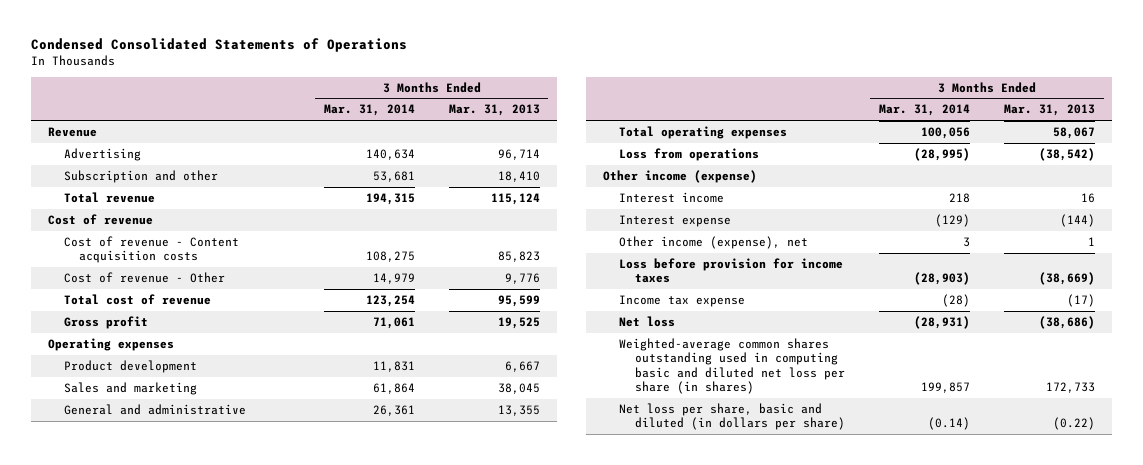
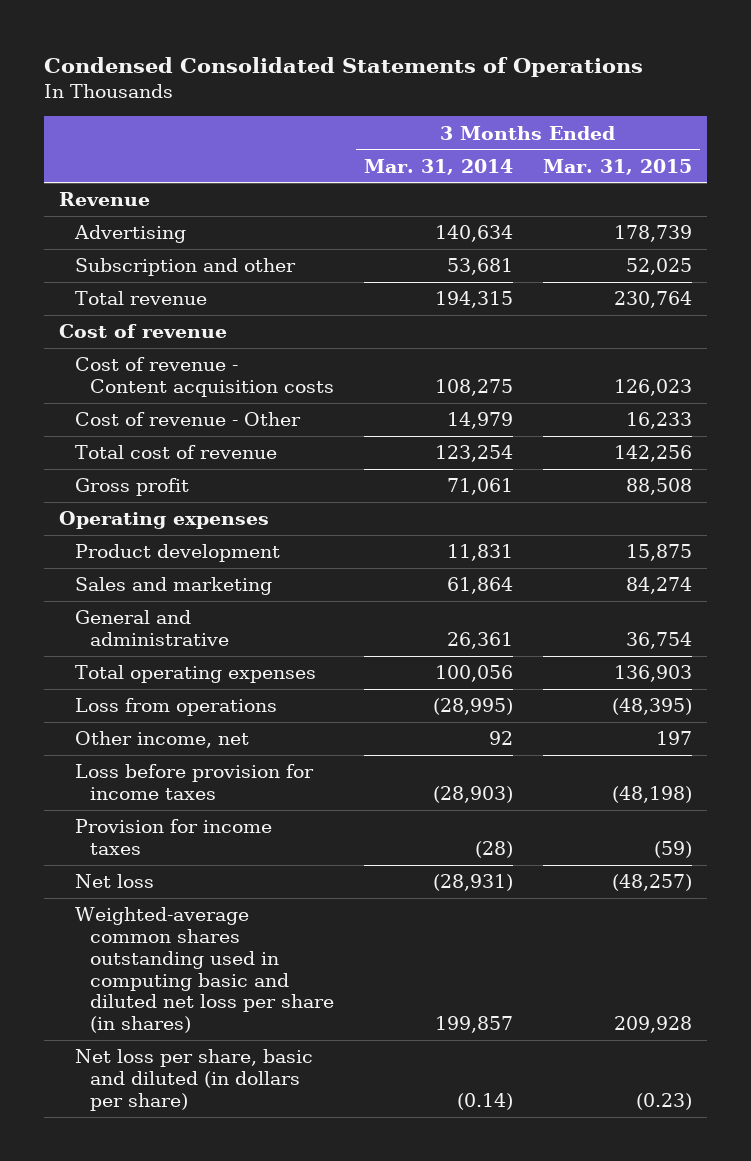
[448,104,540,117] Mar. 31, 2013 -> none
none -> [543,158,693,175] Mar. 31, 2015
[603,170,758,184] Other income (expense) -> none
[618,192,724,204] Interest income -> none
[618,215,731,228] Interest expense -> none
[618,236,808,250] Other income (expense), net -> [74,731,249,749] Other income, net
[962,237,970,248] 3 -> [488,731,513,746] 92
[618,295,745,308] Income tax expense -> [74,819,272,856] Provision for income taxes

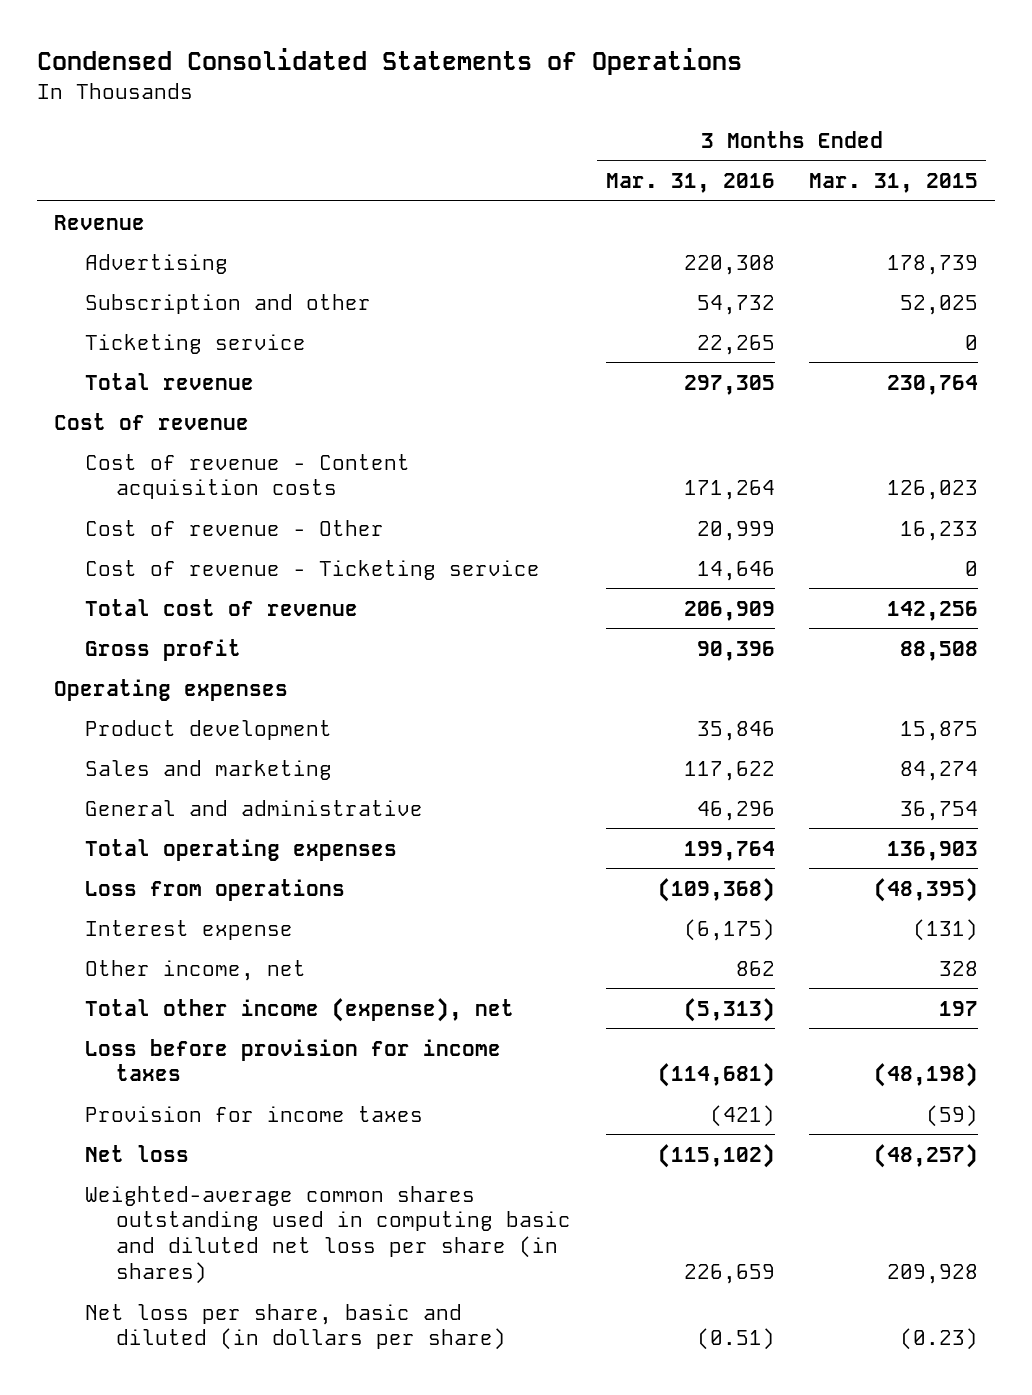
[363,158,513,175] Mar. 31, 2014 -> none
none -> [605,173,775,194] Mar. 31, 2016
none -> [85,333,307,354] Ticketing service
none -> [85,559,541,580] Cost of revenue - Ticketing service
none -> [85,919,294,940] Interest expense
[656,731,693,746] 197 -> [938,960,978,976] 328
none -> [85,997,515,1022] Total other income (expense), net

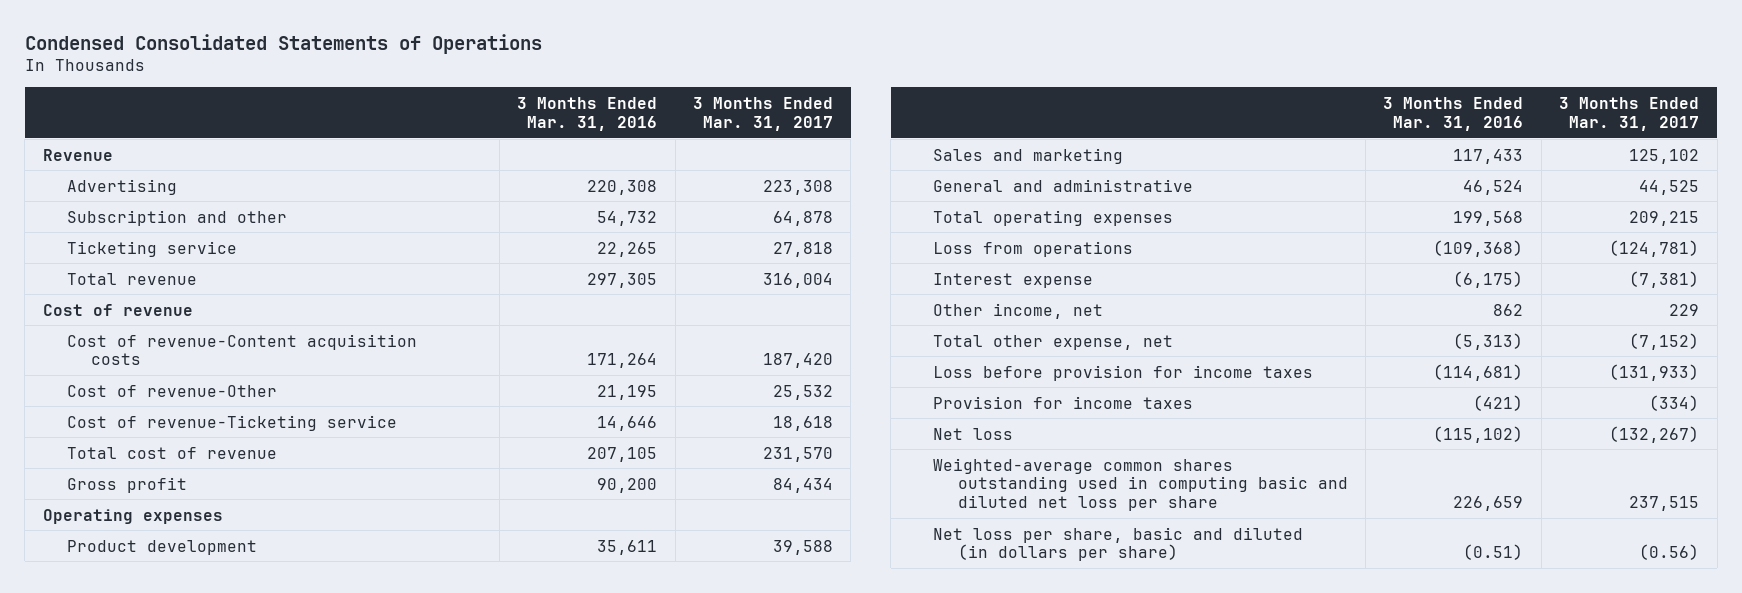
[808,173,978,194] Mar. 31, 2015 -> none
none -> [692,96,833,131] 3 Months Ended Mar. 31, 2017
[85,453,411,500] Cost of revenue - Content acquisition costs -> [66,333,417,366] Cost of revenue-Content acquisition costs
[85,519,385,536] Cost of revenue - Other -> [66,384,277,397] Cost of revenue-Other
[696,520,775,541] 20,999 -> [597,384,658,400] 21,195
[85,559,541,580] Cost of revenue - Ticketing service -> [66,414,397,431] Cost of revenue-Ticketing service
[683,600,775,621] 206,909 -> [587,446,658,462] 207,105
[696,640,775,661] 90,396 -> [597,477,658,493] 90,200
[696,720,775,741] 35,846 -> [597,539,658,555] 35,611
[683,760,775,781] 117,622 -> [1453,148,1524,164] 117,433
[696,800,775,821] 46,296 -> [1463,179,1524,195] 46,524
[683,840,775,861] 199,764 -> [1453,210,1524,226] 199,568
[85,997,515,1022] Total other income (expense), net -> [933,334,1174,350] Total other expense, net
[85,1185,572,1284] Weighted-average common shares outstanding used in computing basic and diluted net loss per share (in shares) -> [933,457,1348,512] Weighted-average common shares outstanding used in computing basic and diluted net loss per share

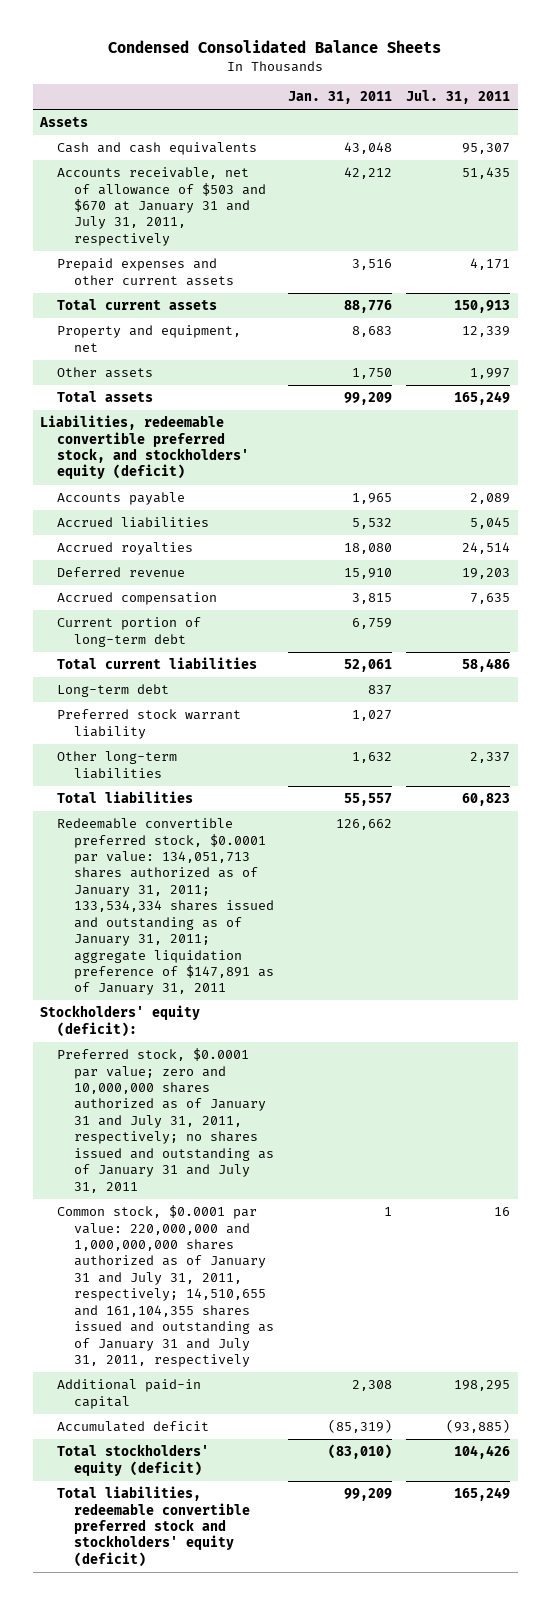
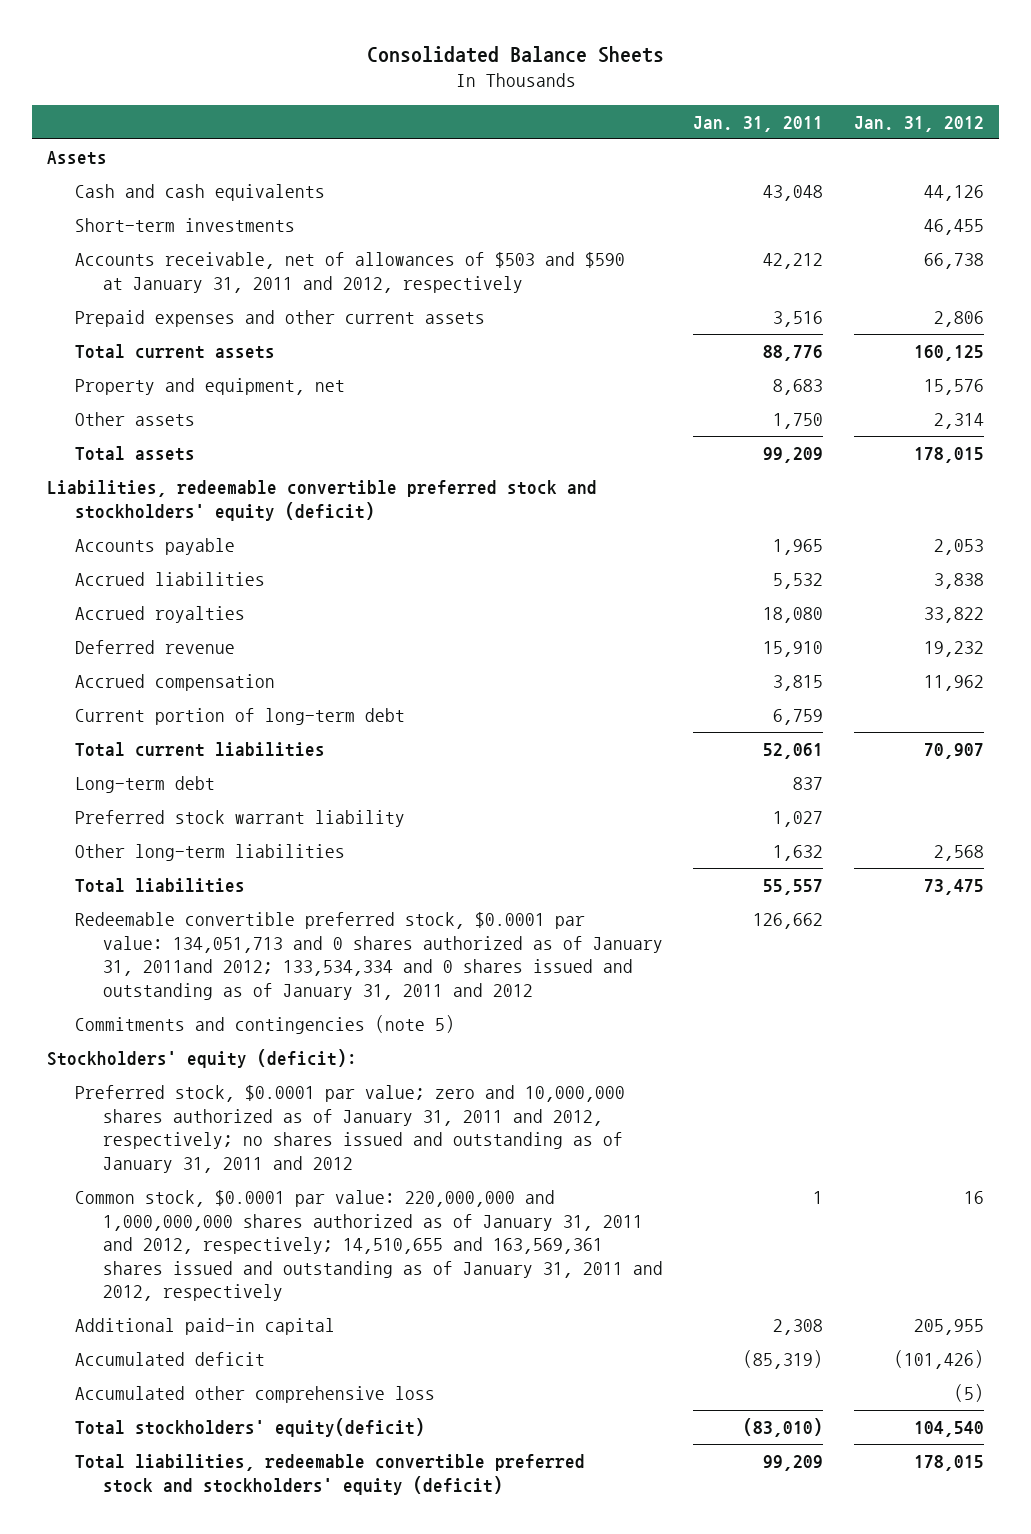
[108,40,442,54] Condensed Consolidated Balance Sheets -> [366,45,664,63] Consolidated Balance Sheets
[406,89,511,104] Jul. 31, 2011 -> none
none -> [853,115,984,132] Jan. 31, 2012
none -> [75,218,296,233] Short-term investments
[56,167,266,246] Accounts receivable, net of allowance of $503 and $670 at January 31 and July 31, 2011, respectively -> [75,252,626,293] Accounts receivable, net of allowances of $503 and $590 at January 31, 2011 and 2012, respectively
[40,415,249,480] Liabilities, redeemable convertible preferred stock, and stockholders' equity (deficit) -> [47,480,598,521] Liabilities, redeemable convertible preferred stock and stockholders' equity (deficit)
[56,818,274,996] Redeemable convertible preferred stock, $0.0001 par value: 134,051,713 shares authorized as of January 31, 2011; 133,534,334 shares issued and outstanding as of January 31, 2011; aggregate liquidation preference of $147,891 as of January 31, 2011 -> [75,912,663,1000] Redeemable convertible preferred stock, $0.0001 par value: 134,051,713 and 0 shares authorized as of January 31, 2011and 2012; 133,534,334 and 0 shares issued and outstanding as of January 31, 2011 and 2012
none -> [75,1015,456,1035] Commitments and contingencies (note 5)
[56,1048,274,1193] Preferred stock, $0.0001 par value; zero and 10,000,000 shares authorized as of January 31 and July 31, 2011, respectively; no shares issued and outstanding as of January 31 and July 31, 2011 -> [75,1085,626,1173] Preferred stock, $0.0001 par value; zero and 10,000,000 shares authorized as of January 31, 2011 and 2012, respectively; no shares issued and outstanding as of January 31, 2011 and 2012
[56,1205,274,1367] Common stock, $0.0001 par value: 220,000,000 and 1,000,000,000 shares authorized as of January 31 and July 31, 2011, respectively; 14,510,655 and 161,104,355 shares issued and outstanding as of January 31 and July 31, 2011, respectively -> [75,1190,663,1302] Common stock, $0.0001 par value: 220,000,000 and 1,000,000,000 shares authorized as of January 31, 2011 and 2012, respectively; 14,510,655 and 163,569,361 shares issued and outstanding as of January 31, 2011 and 2012, respectively
none -> [75,1386,436,1404] Accumulated other comprehensive loss
[56,1444,209,1476] Total stockholders' equity (deficit) -> [75,1418,426,1438] Total stockholders' equity(deficit)

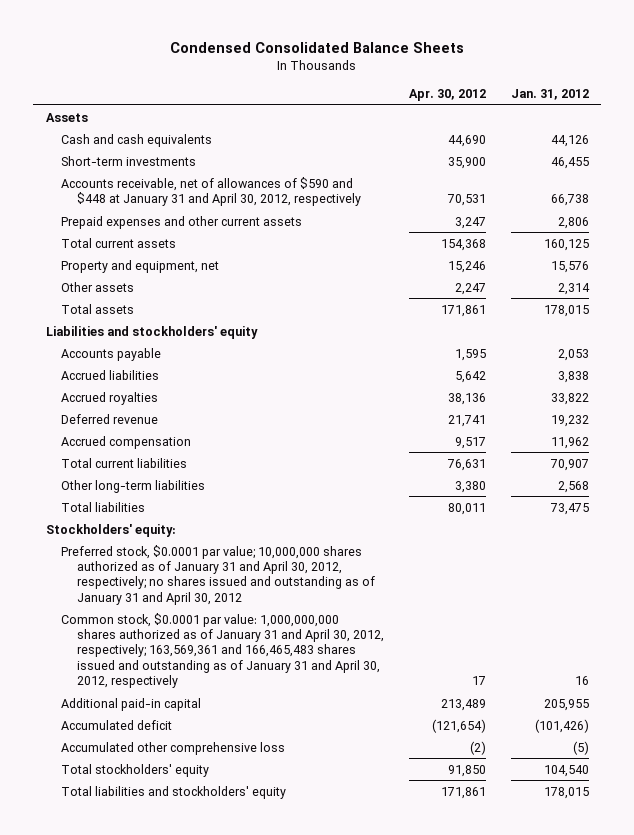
[366,45,664,63] Consolidated Balance Sheets -> [170,42,465,54] Condensed Consolidated Balance Sheets
[693,115,824,132] Jan. 31, 2011 -> none
none -> [408,89,486,102] Apr. 30, 2012
[75,252,626,293] Accounts receivable, net of allowances of $503 and $590 at January 31, 2011 and 2012, respectively -> [61,176,361,207] Accounts receivable, net of allowances of $590 and $448 at January 31 and April 30, 2012, respectively
[47,480,598,521] Liabilities, redeemable convertible preferred stock and stockholders' equity (deficit) -> [45,325,258,339] Liabilities and stockholders' equity
[75,708,406,726] Current portion of long-term debt -> none
[75,776,216,794] Long-term debt -> none
[75,810,406,828] Preferred stock warrant liability -> none
[75,912,663,1000] Redeemable convertible preferred stock, $0.0001 par value: 134,051,713 and 0 shares authorized as of January 31, 2011and 2012; 133,534,334 and 0 shares issued and outstanding as of January 31, 2011 and 2012 -> none
[75,1015,456,1035] Commitments and contingencies (note 5) -> none
[47,1049,358,1069] Stockholders' equity (deficit): -> [45,523,176,537] Stockholders' equity:
[75,1085,626,1173] Preferred stock, $0.0001 par value; zero and 10,000,000 shares authorized as of January 31, 2011 and 2012, respectively; no shares issued and outstanding as of January 31, 2011 and 2012 -> [61,544,375,605] Preferred stock, $0.0001 par value; 10,000,000 shares authorized as of January 31 and April 30, 2012, respectively; no shares issued and outstanding as of January 31 and April 30, 2012
[75,1190,663,1302] Common stock, $0.0001 par value: 220,000,000 and 1,000,000,000 shares authorized as of January 31, 2011 and 2012, respectively; 14,510,655 and 163,569,361 shares issued and outstanding as of January 31, 2011 and 2012, respectively -> [61,612,384,689] Common stock, $0.0001 par value: 1,000,000,000 shares authorized as of January 31 and April 30, 2012, respectively; 163,569,361 and 166,465,483 shares issued and outstanding as of January 31 and April 30, 2012, respectively
[75,1418,426,1438] Total stockholders' equity(deficit) -> [61,763,210,777] Total stockholders' equity
[75,1454,586,1495] Total liabilities, redeemable convertible preferred stock and stockholders' equity (deficit) -> [61,785,287,799] Total liabilities and stockholders' equity

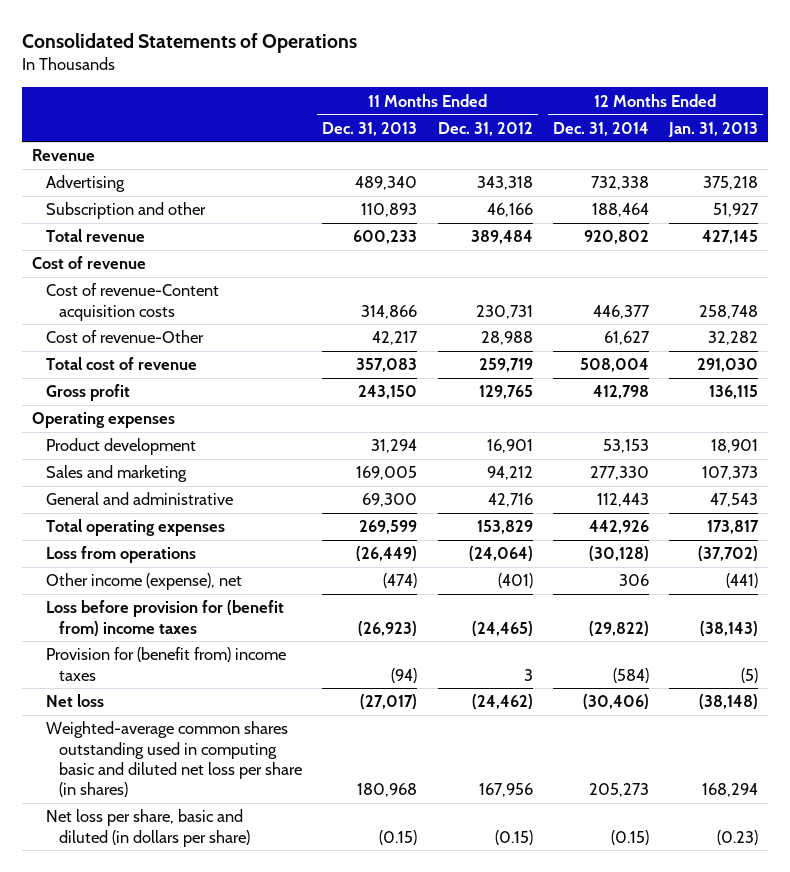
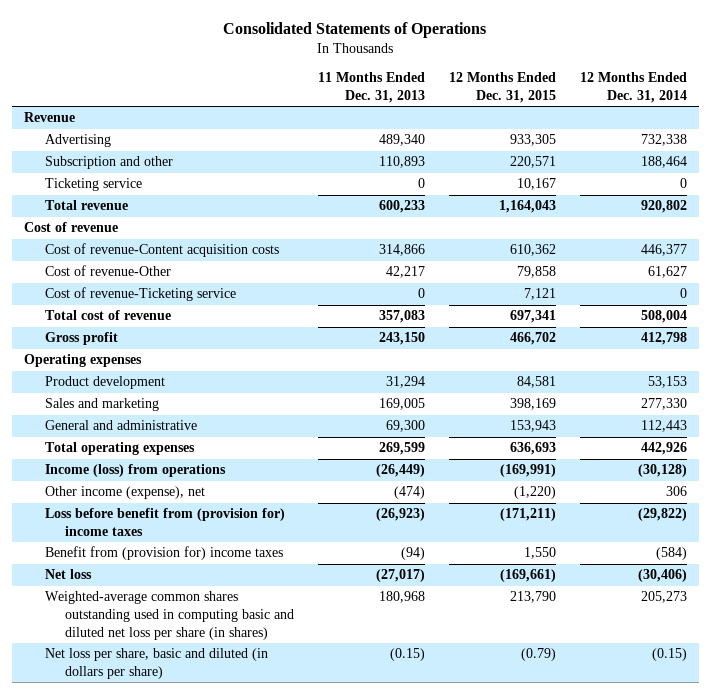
[437,121,533,136] Dec. 31, 2012 -> none
[667,121,758,137] Jan. 31, 2013 -> none
none -> [448,72,556,103] 12 Months Ended Dec. 31, 2015
none -> [44,178,142,192] Ticketing service
none -> [44,287,236,302] Cost of revenue-Ticketing service
[45,546,196,564] Loss from operations -> [44,464,226,478] Income (loss) from operations
[45,600,284,636] Loss before provision for (benefit from) income taxes -> [44,508,285,537] Loss before benefit from (provision for) income taxes
[45,647,286,681] Provision for (benefit from) income taxes -> [44,546,283,561] Benefit from (provision for) income taxes

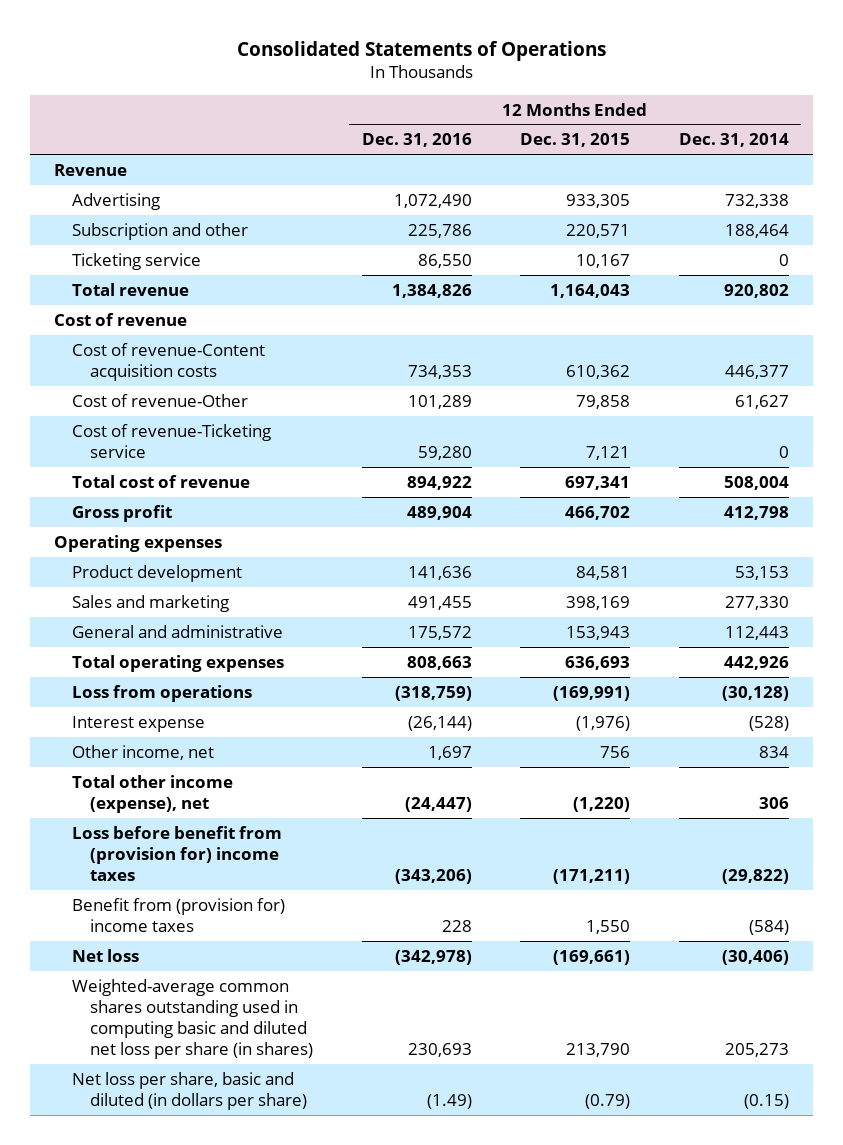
[318,72,426,103] 11 Months Ended Dec. 31, 2013 -> none
none -> [361,133,472,148] Dec. 31, 2016
[44,464,226,478] Income (loss) from operations -> [72,684,253,702] Loss from operations
none -> [72,715,206,732] Interest expense
[44,486,205,500] Other income (expense), net -> [72,744,215,760] Other income, net
[513,486,556,500] (1,220) -> [600,745,631,758] 756
[665,486,687,497] 306 -> [758,745,789,758] 834
none -> [72,774,234,813] Total other income (expense), net

